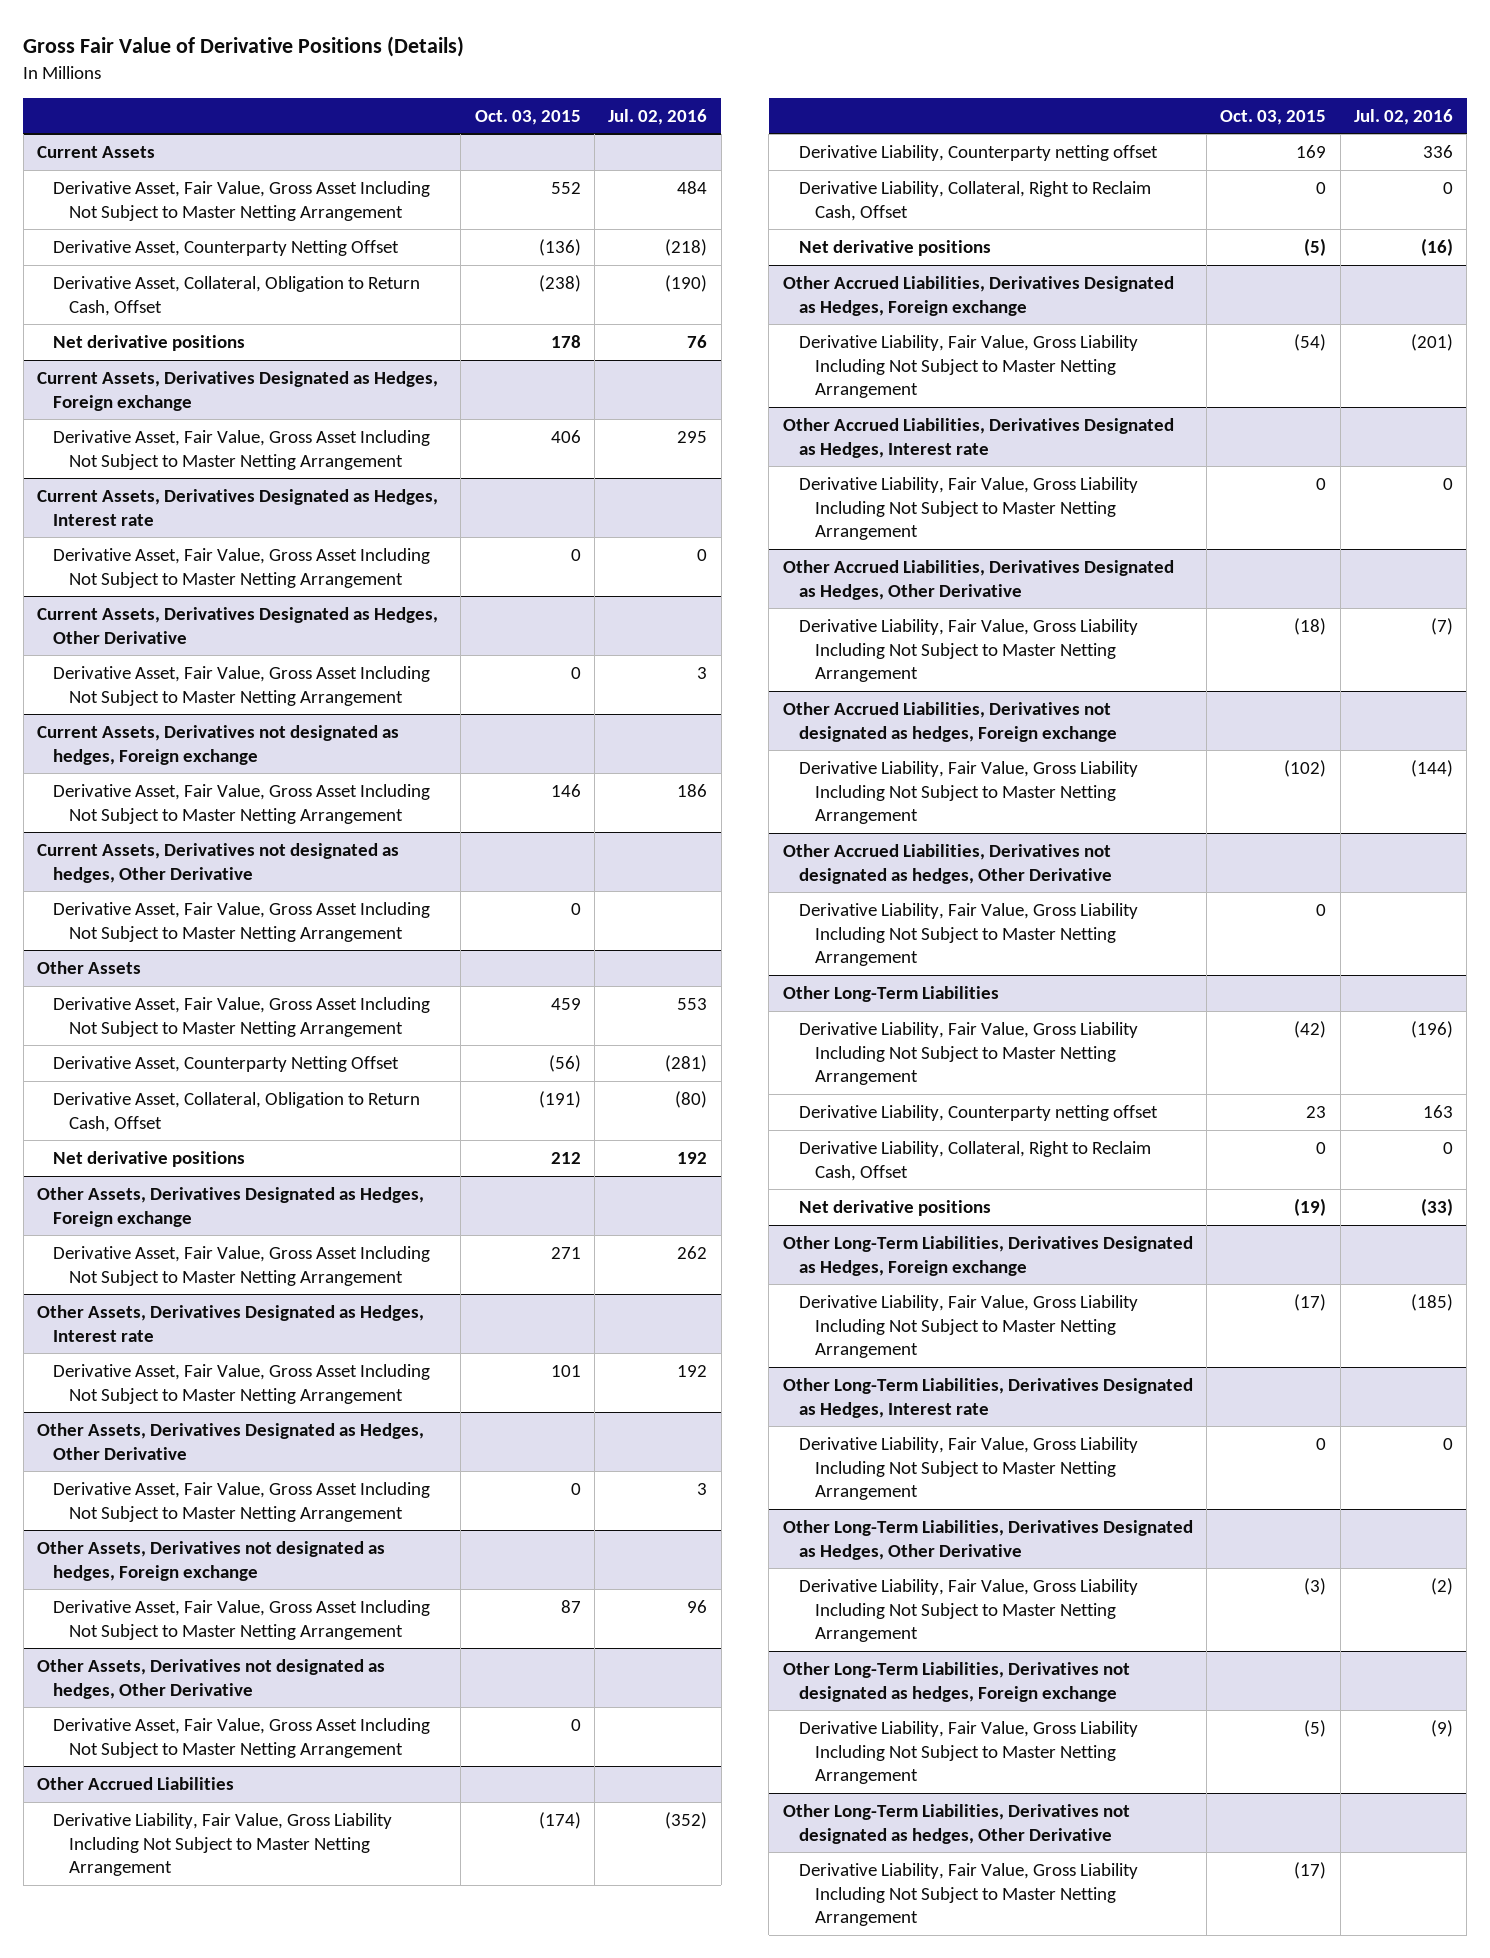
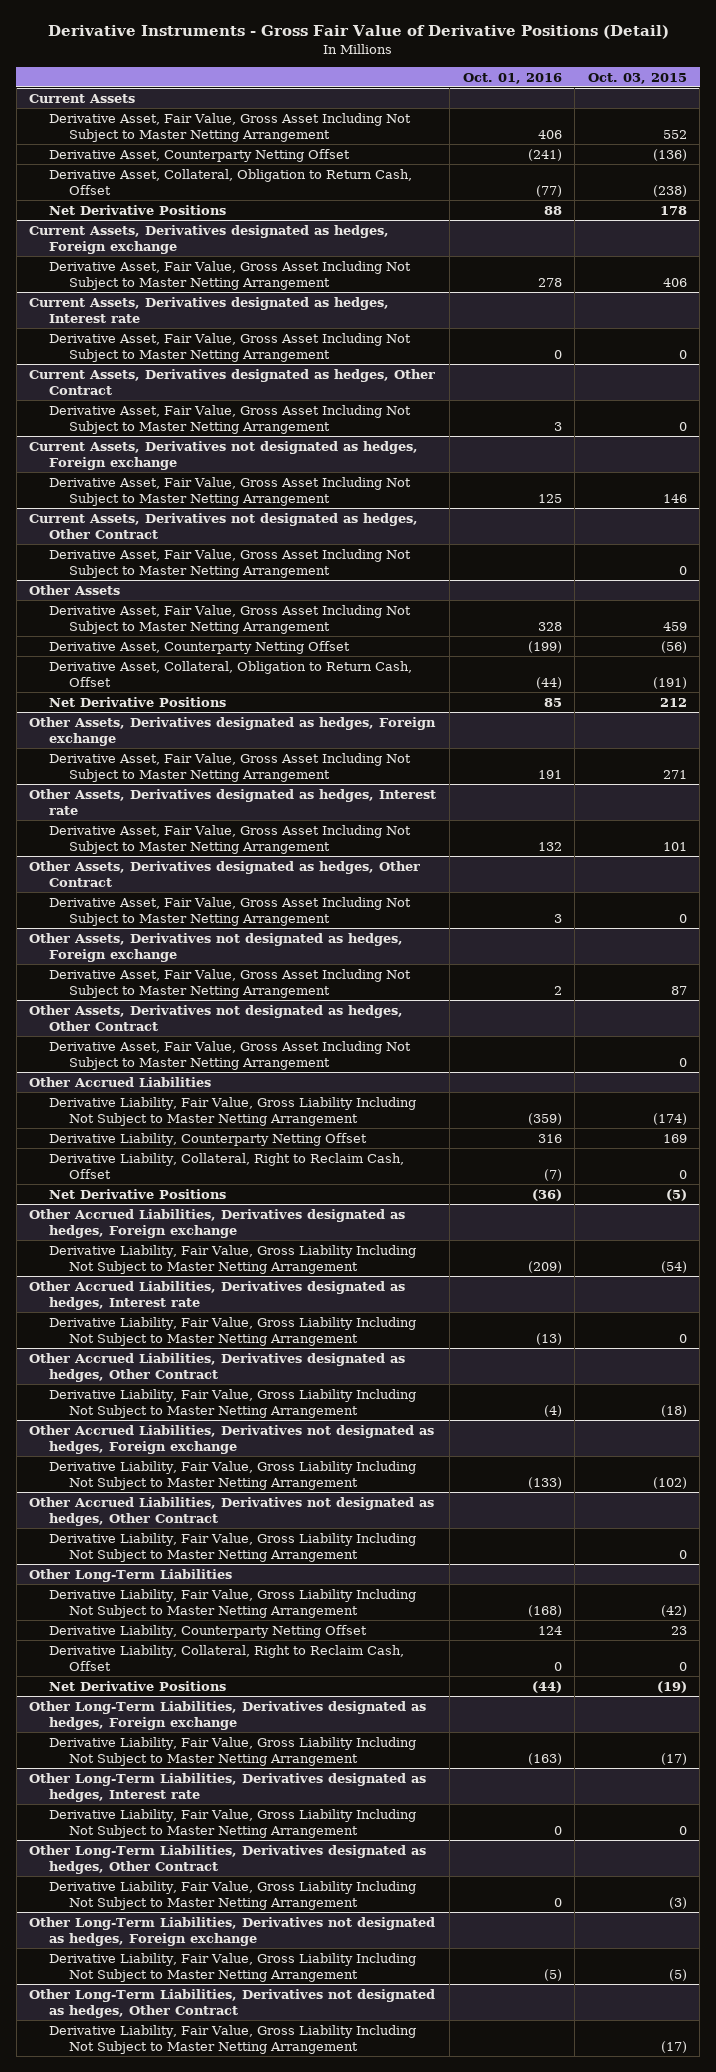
[23,35,465,57] Gross Fair Value of Derivative Positions (Details) -> [48,25,670,40] Derivative Instruments - Gross Fair Value of Derivative Positions (Detail)
[608,108,708,125] Jul. 02, 2016 -> none
none -> [462,72,562,84] Oct. 01, 2016
[53,335,246,352] Net derivative positions -> [48,204,226,215] Net Derivative Positions
[36,371,438,411] Current Assets, Derivatives Designated as Hedges, Foreign exchange -> [29,224,390,255] Current Assets, Derivatives designated as hedges, Foreign exchange
[36,489,438,526] Current Assets, Derivatives Designated as Hedges, Interest rate -> [29,296,390,324] Current Assets, Derivatives designated as hedges, Interest rate
[36,607,438,644] Current Assets, Derivatives Designated as Hedges, Other Derivative -> [29,368,436,396] Current Assets, Derivatives designated as hedges, Other Contract
[36,843,399,883] Current Assets, Derivatives not designated as hedges, Other Derivative -> [29,512,419,540] Current Assets, Derivatives not designated as hedges, Other Contract
[53,1151,246,1168] Net derivative positions -> [48,696,226,707] Net Derivative Positions
[36,1187,424,1227] Other Assets, Derivatives Designated as Hedges, Foreign exchange -> [29,716,437,747] Other Assets, Derivatives designated as hedges, Foreign exchange
[36,1305,424,1342] Other Assets, Derivatives Designated as Hedges, Interest rate -> [29,788,437,816] Other Assets, Derivatives designated as hedges, Interest rate
[36,1423,424,1460] Other Assets, Derivatives Designated as Hedges, Other Derivative -> [29,860,421,888] Other Assets, Derivatives designated as hedges, Other Contract
[36,1659,385,1699] Other Assets, Derivatives not designated as hedges, Other Derivative -> [29,1004,404,1032] Other Assets, Derivatives not designated as hedges, Other Contract
[798,145,1158,162] Derivative Liability, Counterparty netting offset -> [48,1132,367,1146] Derivative Liability, Counterparty Netting Offset
[798,240,991,257] Net derivative positions -> [48,1188,226,1199] Net Derivative Positions
[782,276,1174,316] Other Accrued Liabilities, Derivatives Designated as Hedges, Foreign exchange -> [29,1208,406,1239] Other Accrued Liabilities, Derivatives designated as hedges, Foreign exchange
[782,418,1174,458] Other Accrued Liabilities, Derivatives Designated as Hedges, Interest rate -> [29,1280,406,1311] Other Accrued Liabilities, Derivatives designated as hedges, Interest rate
[782,560,1174,600] Other Accrued Liabilities, Derivatives Designated as Hedges, Other Derivative -> [29,1352,406,1383] Other Accrued Liabilities, Derivatives designated as hedges, Other Contract
[782,844,1112,884] Other Accrued Liabilities, Derivatives not designated as hedges, Other Derivative -> [29,1496,435,1527] Other Accrued Liabilities, Derivatives not designated as hedges, Other Contract
[798,1105,1158,1122] Derivative Liability, Counterparty netting offset -> [48,1624,367,1638] Derivative Liability, Counterparty Netting Offset
[798,1200,991,1217] Net derivative positions -> [48,1680,226,1691] Net Derivative Positions
[782,1236,1193,1276] Other Long-Term Liabilities, Derivatives Designated as Hedges, Foreign exchange -> [29,1700,427,1731] Other Long-Term Liabilities, Derivatives designated as hedges, Foreign exchange
[782,1378,1193,1418] Other Long-Term Liabilities, Derivatives Designated as Hedges, Interest rate -> [29,1772,427,1803] Other Long-Term Liabilities, Derivatives designated as hedges, Interest rate
[782,1520,1193,1560] Other Long-Term Liabilities, Derivatives Designated as Hedges, Other Derivative -> [29,1844,427,1875] Other Long-Term Liabilities, Derivatives designated as hedges, Other Contract
[782,1804,1130,1844] Other Long-Term Liabilities, Derivatives not designated as hedges, Other Derivative -> [29,1988,436,2019] Other Long-Term Liabilities, Derivatives not designated as hedges, Other Contract

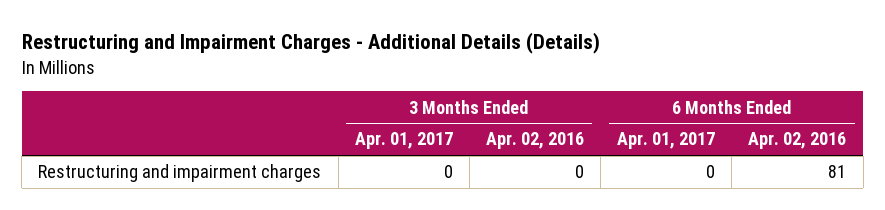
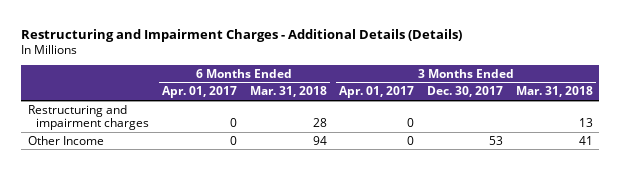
[485,132,584,150] Apr. 02, 2016 -> none
[748,132,847,150] Apr. 02, 2016 -> none
none -> [249,86,327,98] Mar. 31, 2018
none -> [427,86,504,98] Dec. 30, 2017
none -> [515,86,593,98] Mar. 31, 2018
none -> [27,135,104,145] Other Income

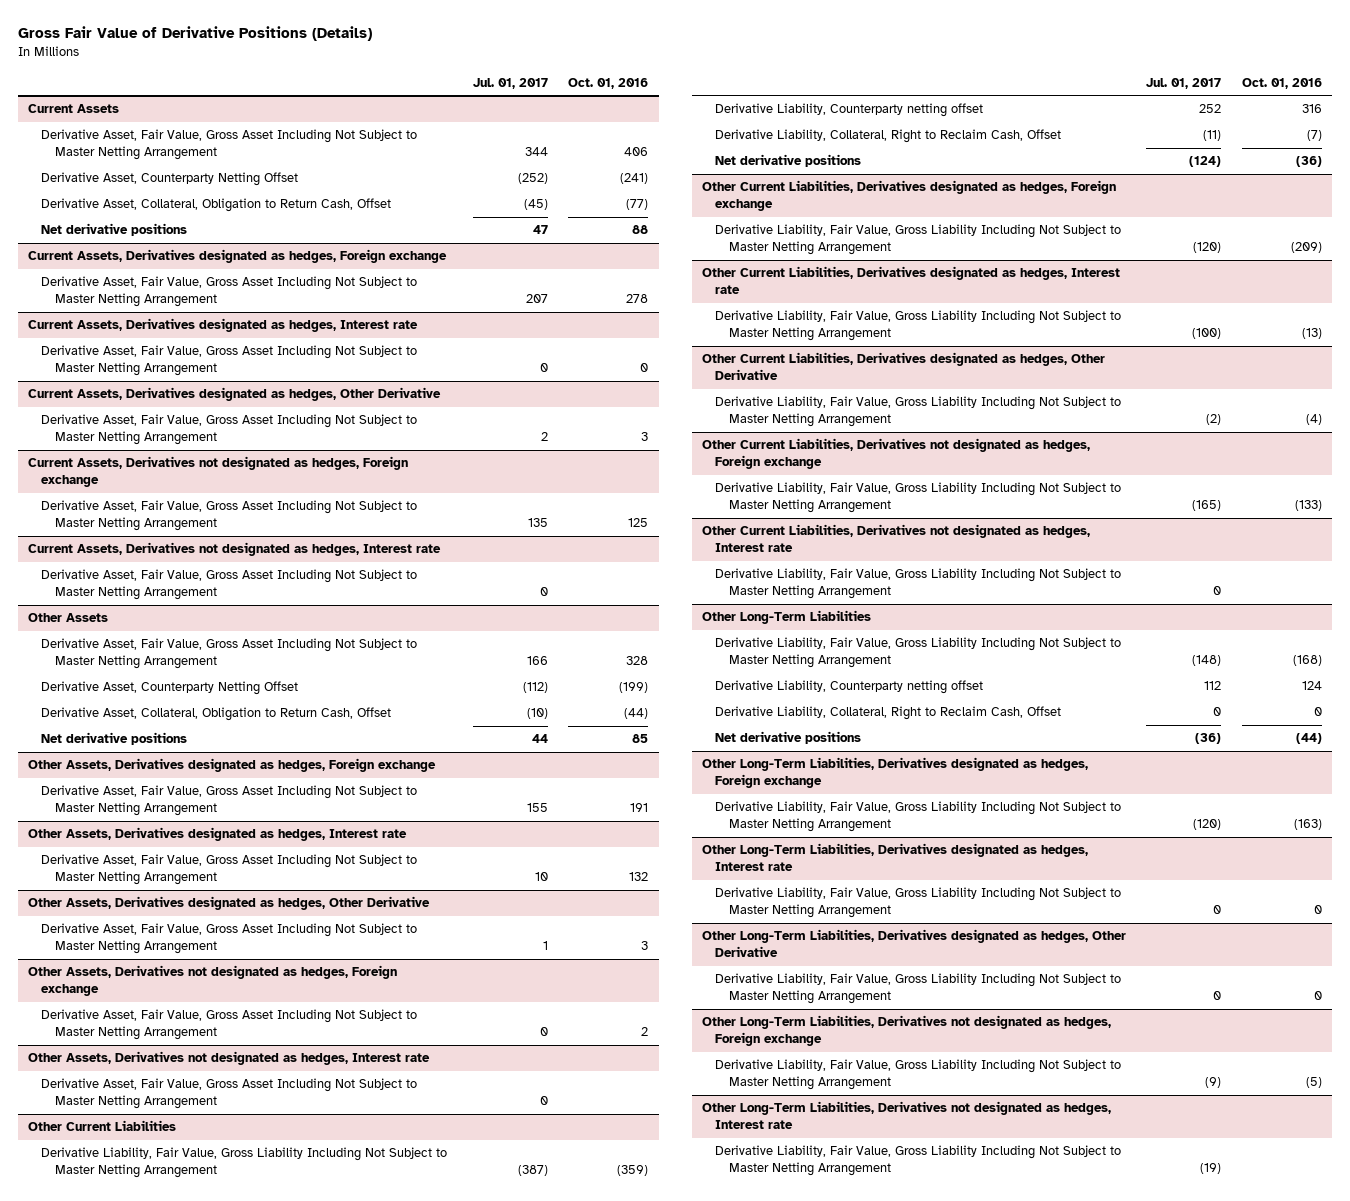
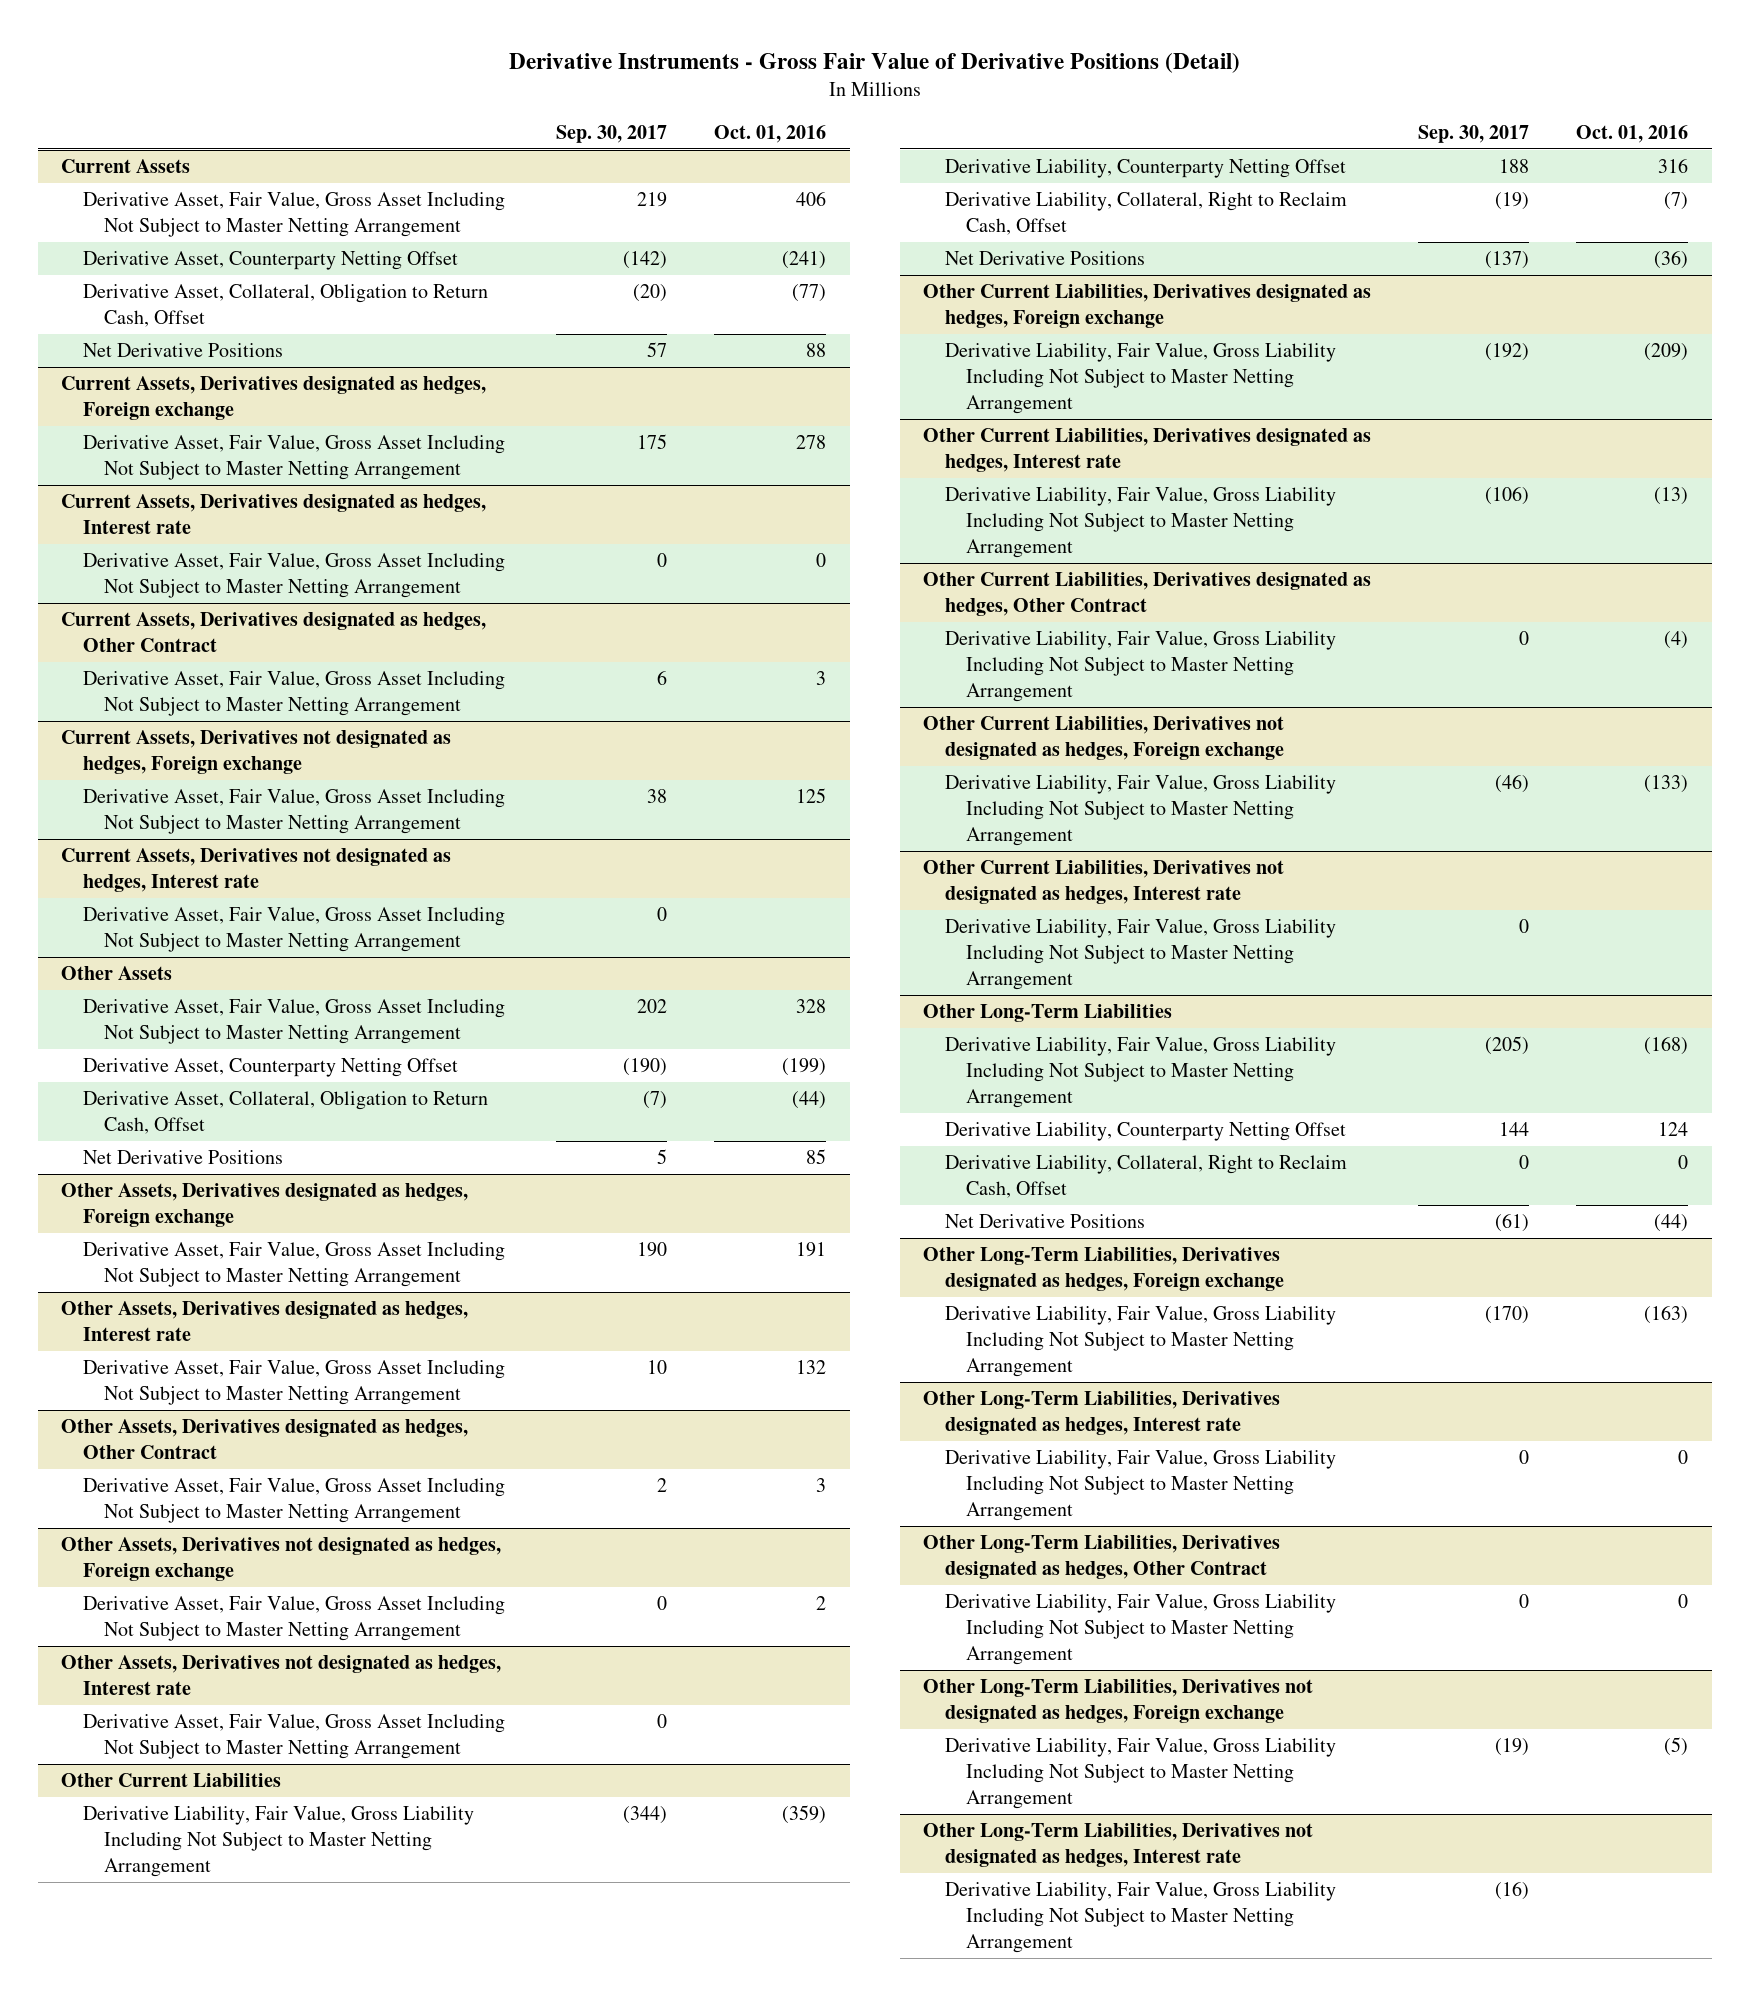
[17,26,372,42] Gross Fair Value of Derivative Positions (Details) -> [508,52,1240,73] Derivative Instruments - Gross Fair Value of Derivative Positions (Detail)
[472,77,548,89] Jul. 01, 2017 -> none
none -> [556,124,668,143] Sep. 30, 2017
[41,223,188,237] Net derivative positions -> [82,343,283,358] Net Derivative Positions
[28,387,442,402] Current Assets, Derivatives designated as hedges, Other Derivative -> [61,612,487,652] Current Assets, Derivatives designated as hedges, Other Contract
[41,732,188,746] Net derivative positions -> [82,1150,283,1165] Net Derivative Positions
[28,896,431,911] Other Assets, Derivatives designated as hedges, Other Derivative -> [61,1419,469,1459] Other Assets, Derivatives designated as hedges, Other Contract
[715,103,984,118] Derivative Liability, Counterparty netting offset -> [944,159,1346,179] Derivative Liability, Counterparty Netting Offset
[715,154,862,168] Net derivative positions -> [944,251,1145,266] Net Derivative Positions
[701,352,1105,381] Other Current Liabilities, Derivatives designated as hedges, Other Derivative -> [923,572,1372,616] Other Current Liabilities, Derivatives designated as hedges, Other Contract
[715,680,984,695] Derivative Liability, Counterparty netting offset -> [944,1122,1346,1142] Derivative Liability, Counterparty Netting Offset
[715,731,862,745] Net derivative positions -> [944,1214,1145,1229] Net Derivative Positions
[701,929,1126,958] Other Long-Term Liabilities, Derivatives designated as hedges, Other Derivative -> [923,1535,1281,1579] Other Long-Term Liabilities, Derivatives designated as hedges, Other Contract

